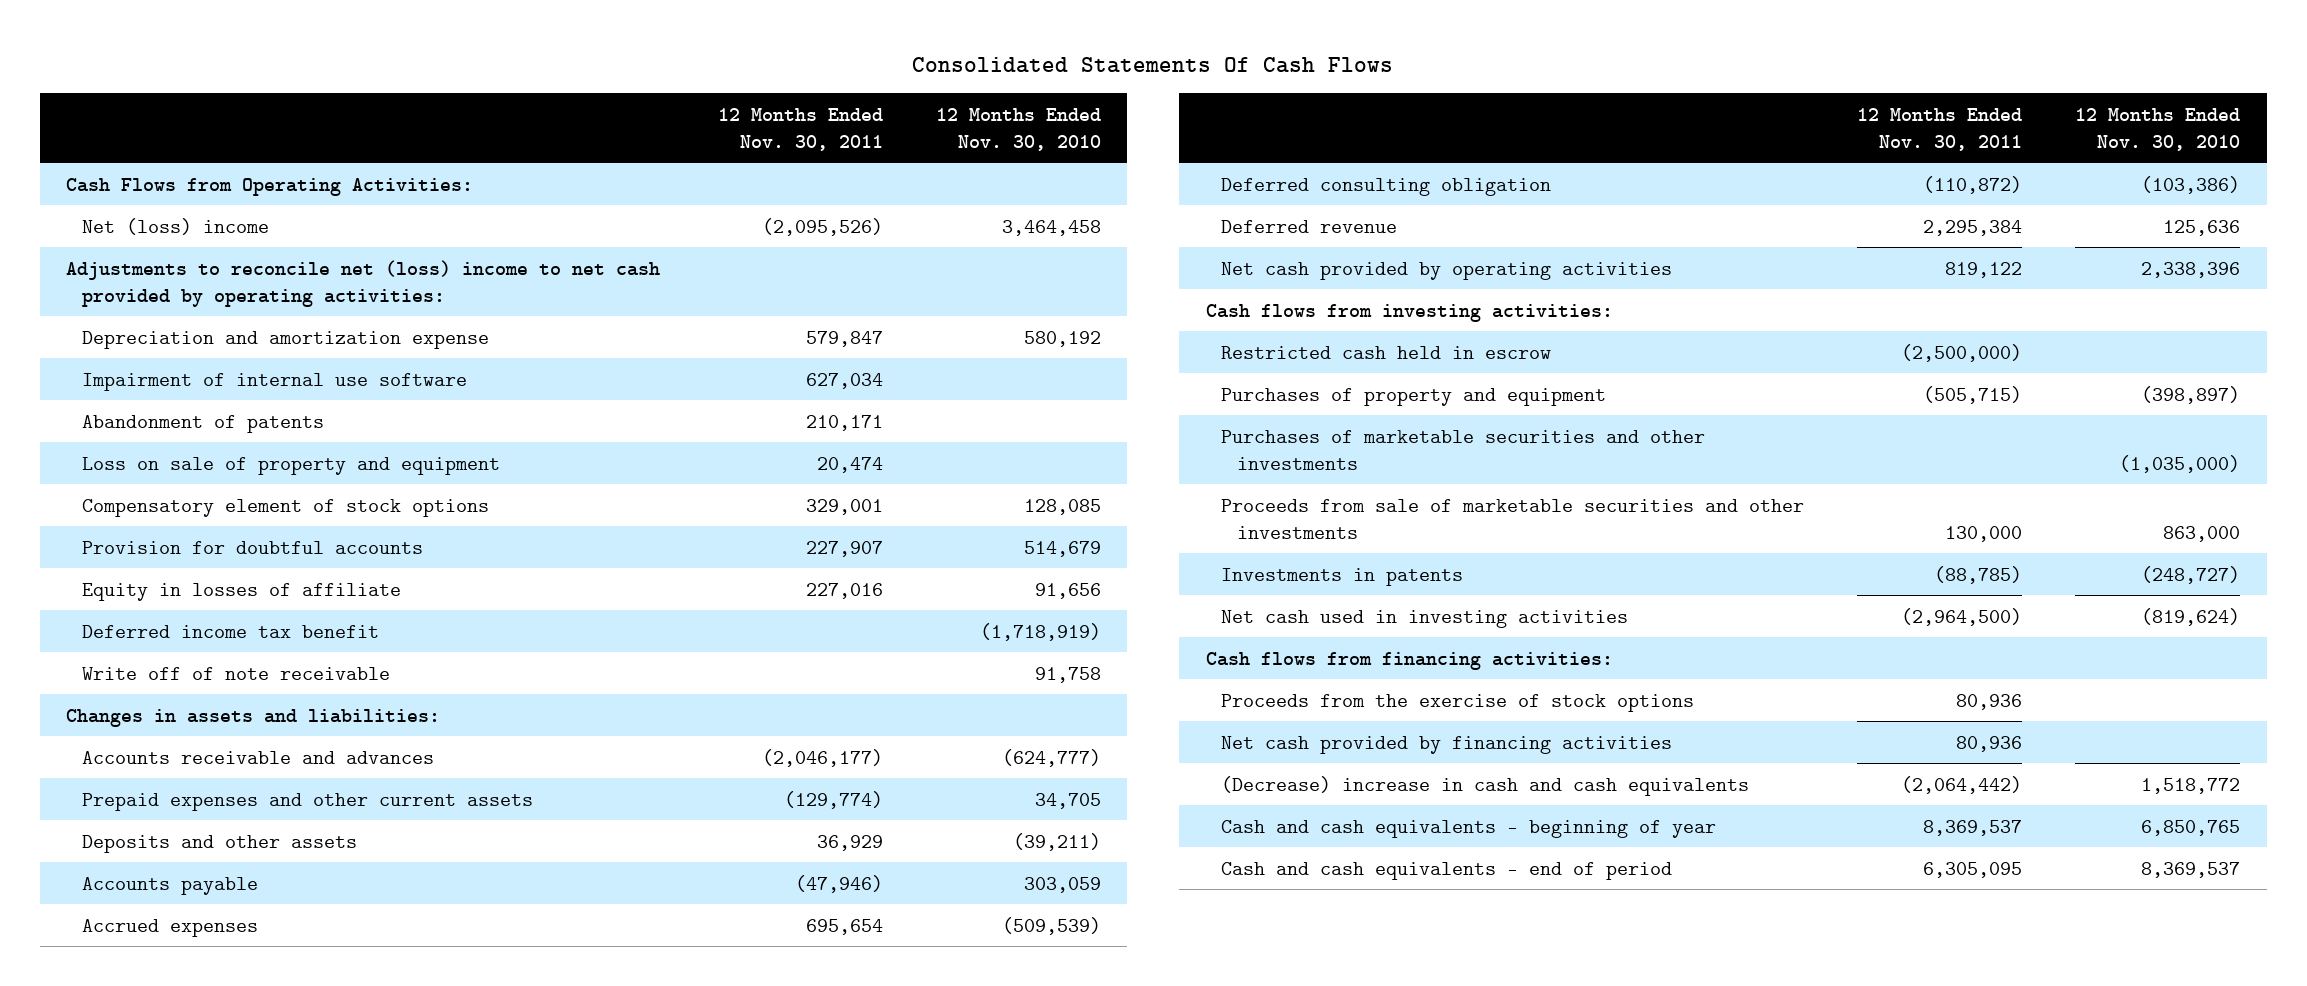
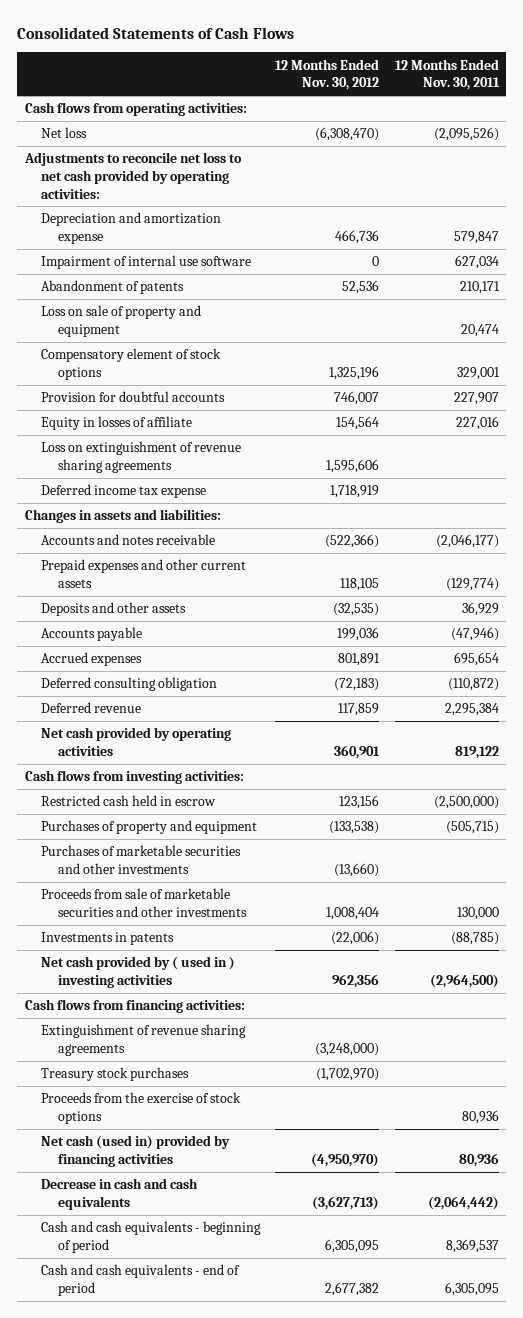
[912,57,1394,74] Consolidated Statements Of Cash Flows -> [17,26,295,39] Consolidated Statements of Cash Flows
[935,107,1101,151] 12 Months Ended Nov. 30, 2010 -> none
none -> [275,58,380,91] 12 Months Ended Nov. 30, 2012
[66,177,474,196] Cash Flows from Operating Activities: -> [24,102,247,117] Cash flows from operating activities:
[81,217,269,235] Net (loss) income -> [41,127,88,139] Net loss
[66,259,661,307] Adjustments to reconcile net (loss) income to net cash provided by operating activities: -> [23,152,242,199] Adjustments to reconcile net loss to net cash provided by operating activities:
[81,666,390,680] Write off of note receivable -> none
none -> [41,441,242,473] Loss on extinguishment of revenue sharing agreements
[81,624,379,638] Deferred income tax benefit -> [41,484,207,499] Deferred income tax expense
[81,750,434,764] Accounts receivable and advances -> [41,534,216,546] Accounts and notes receivable
[1221,609,1629,628] Net cash used in investing activities -> [41,956,236,988] Net cash provided by ( used in ) investing activities
none -> [41,1024,247,1056] Extinguishment of revenue sharing agreements
none -> [41,1067,190,1082] Treasury stock purchases
[1221,735,1673,754] Net cash provided by financing activities -> [41,1135,231,1167] Net cash (used in) provided by financing activities
[1221,775,1750,796] (Decrease) increase in cash and cash equivalents -> [41,1178,199,1210] Decrease in cash and cash equivalents
[1221,819,1717,838] Cash and cash equivalents - beginning of year -> [41,1221,262,1253] Cash and cash equivalents - beginning of period

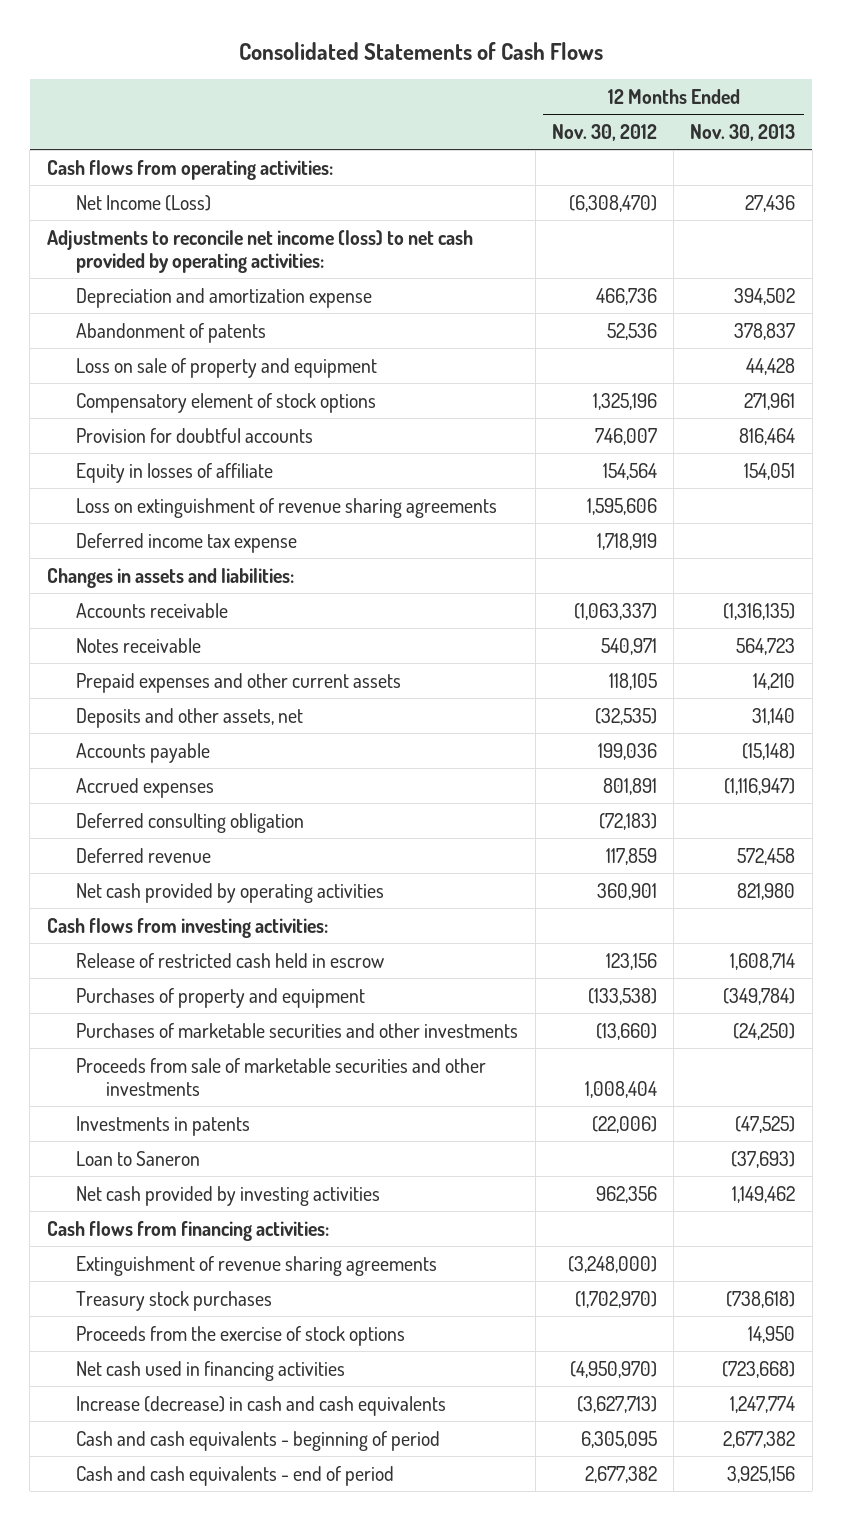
[394,58,500,91] 12 Months Ended Nov. 30, 2011 -> none
none -> [690,124,796,142] Nov. 30, 2013
[41,127,88,139] Net loss -> [76,194,212,211] Net Income (Loss)
[23,152,242,199] Adjustments to reconcile net loss to net cash provided by operating activities: -> [46,229,473,274] Adjustments to reconcile net income (loss) to net cash provided by operating activities:
[41,255,252,270] Impairment of internal use software -> none
[41,534,216,546] Accounts and notes receivable -> [76,602,229,618] Accounts receivable
[325,534,380,549] (522,366) -> [573,602,657,620] (1,063,337)
none -> [76,637,202,653] Notes receivable
[41,602,187,617] Deposits and other assets -> [76,707,304,728] Deposits and other assets, net
[41,795,217,807] Restricted cash held in escrow -> [76,952,385,968] Release of restricted cash held in escrow
none -> [76,1150,201,1166] Loan to Saneron
[41,956,236,988] Net cash provided by ( used in ) investing activities -> [76,1185,381,1206] Net cash provided by investing activities
[41,1135,231,1167] Net cash (used in) provided by financing activities -> [76,1360,346,1381] Net cash used in financing activities
[41,1178,199,1210] Decrease in cash and cash equivalents -> [76,1395,447,1416] Increase (decrease) in cash and cash equivalents

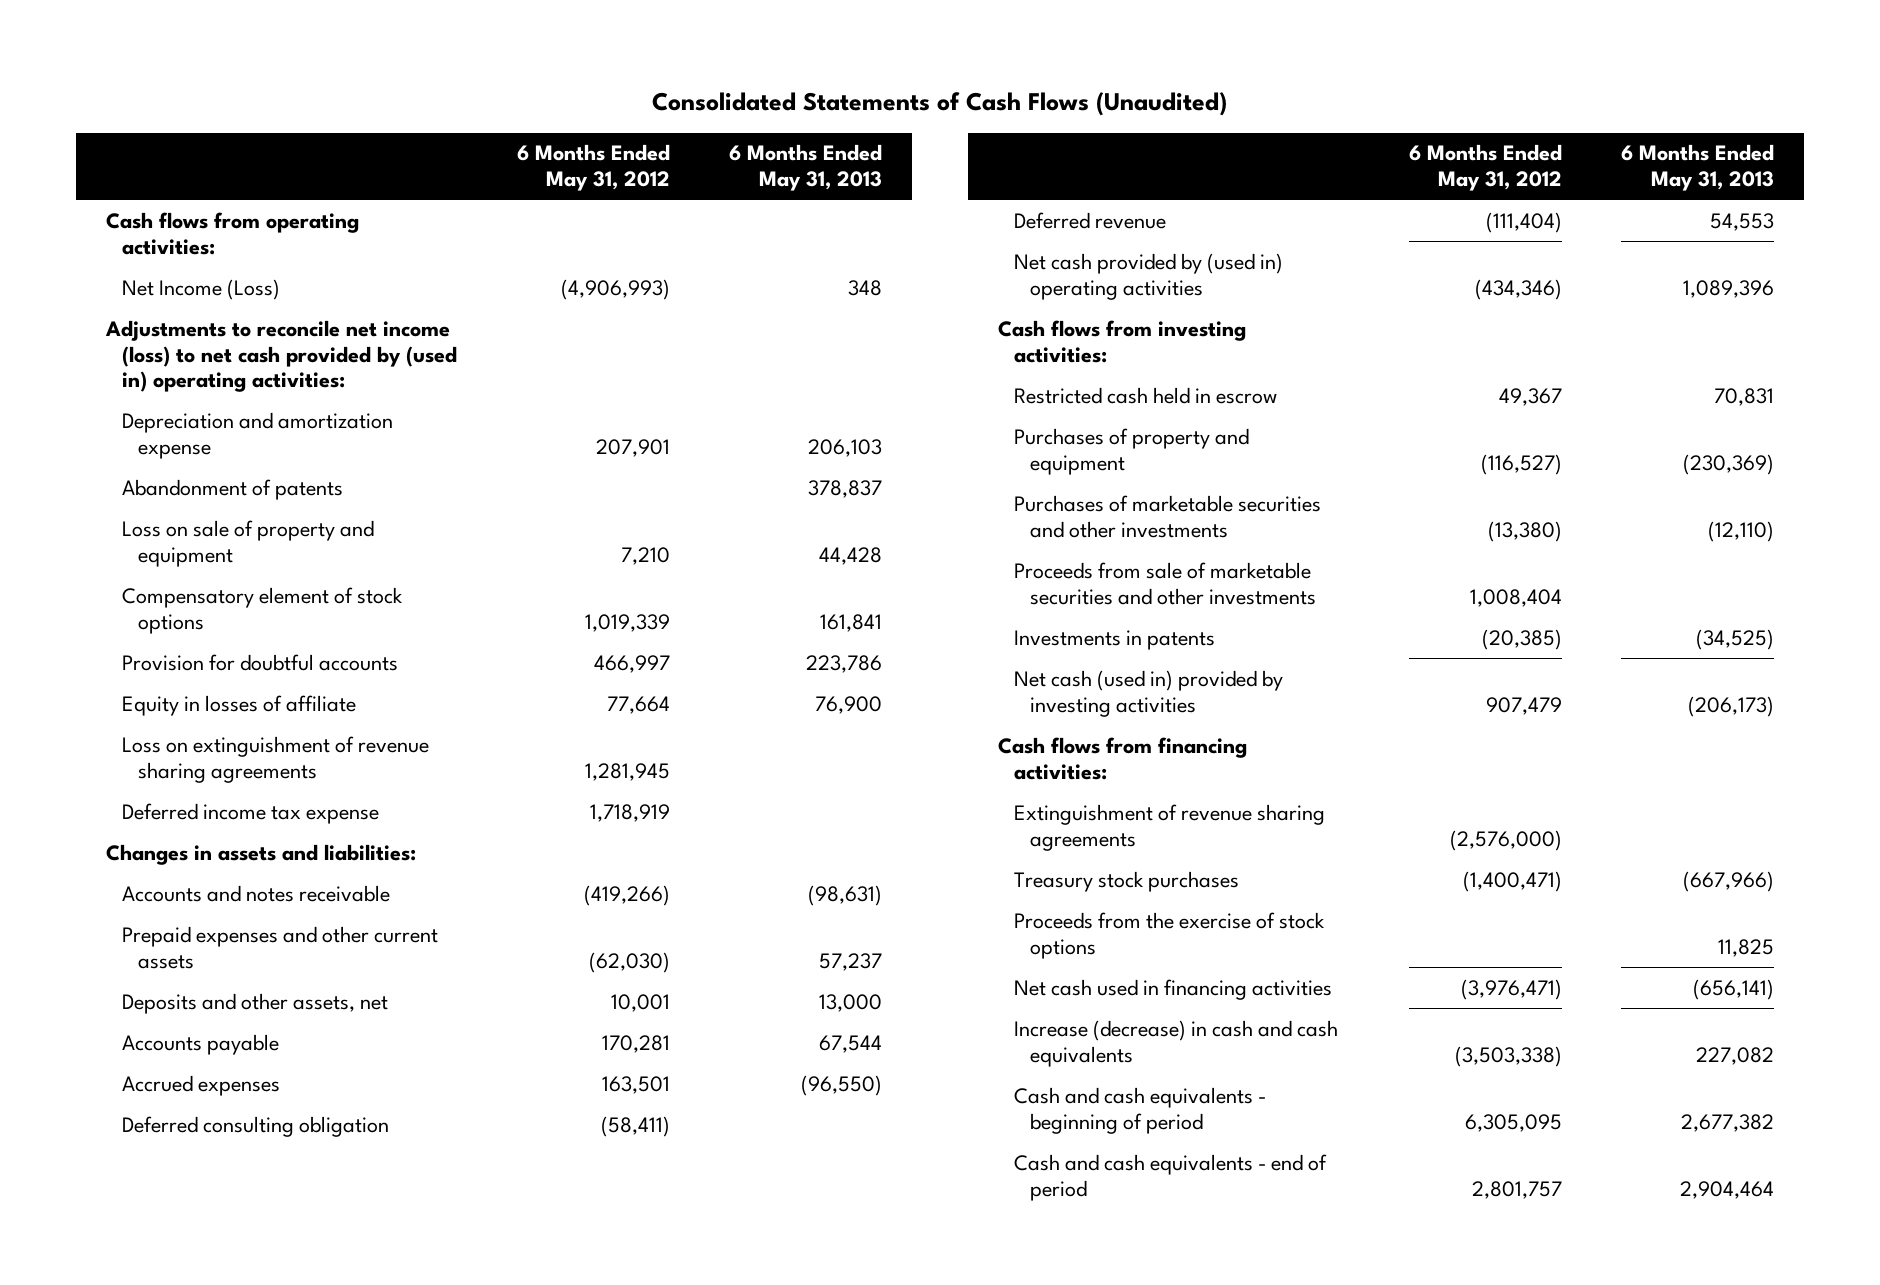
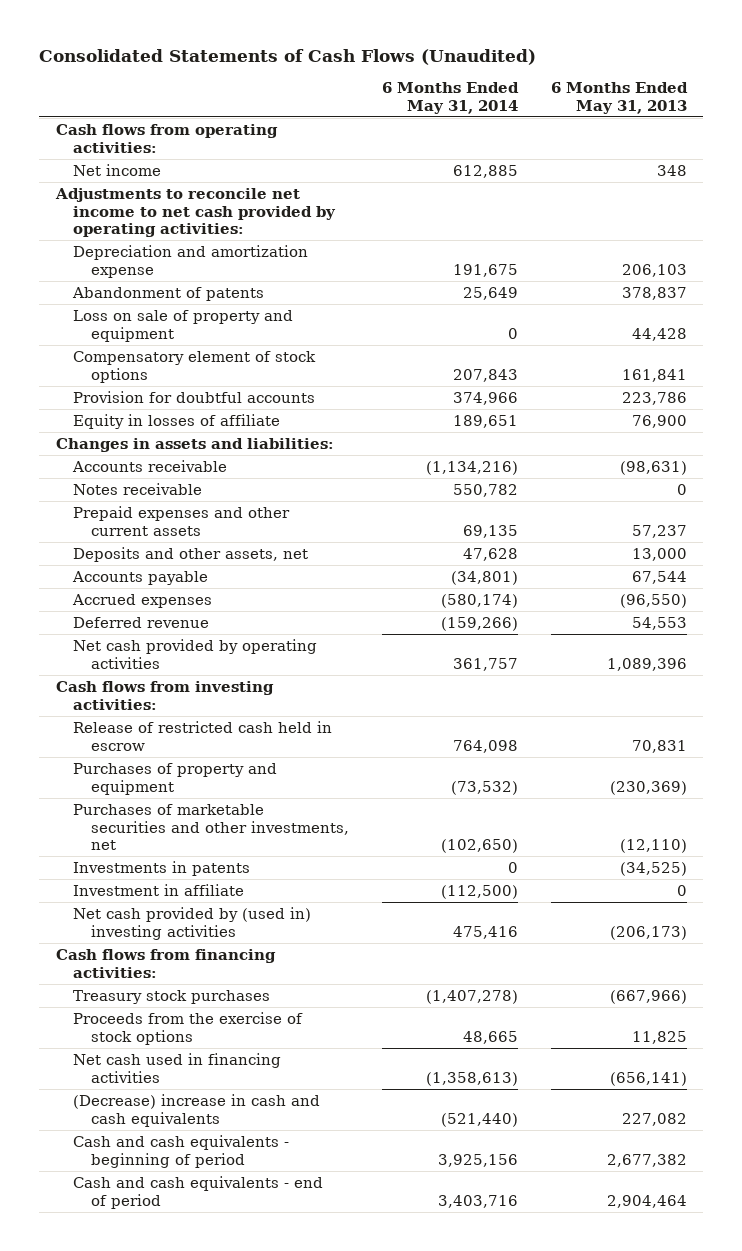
[516,144,670,192] 6 Months Ended May 31, 2012 -> none
none -> [382,82,520,114] 6 Months Ended May 31, 2014
[122,278,281,300] Net Income (Loss) -> [73,163,162,176] Net income
[104,319,458,393] Adjustments to reconcile net income (loss) to net cash provided by (used in) operating activities: -> [54,187,337,238] Adjustments to reconcile net income to net cash provided by operating activities:
[122,735,430,783] Loss on extinguishment of revenue sharing agreements -> none
[122,802,380,824] Deferred income tax expense -> none
[122,884,391,902] Accounts and notes receivable -> [72,459,228,472] Accounts receivable
none -> [73,482,203,495] Notes receivable
[122,1115,390,1137] Deferred consulting obligation -> none
[1013,252,1283,300] Net cash provided by (used in) operating activities -> [73,638,318,669] Net cash provided by operating activities
[1013,386,1277,404] Restricted cash held in escrow -> [73,720,333,751] Release of restricted cash held in escrow
[1013,561,1317,605] Proceeds from sale of marketable securities and other investments -> none
[1013,494,1321,538] Purchases of marketable securities and other investments -> [73,803,350,851] Purchases of marketable securities and other investments, net
none -> [73,883,245,896] Investment in affiliate
[1013,669,1283,717] Net cash (used in) provided by investing activities -> [73,906,312,940] Net cash provided by (used in) investing activities
[1013,803,1325,851] Extinguishment of revenue sharing agreements -> none
[1013,1019,1338,1067] Increase (decrease) in cash and cash equivalents -> [73,1093,321,1127] (Decrease) increase in cash and cash equivalents

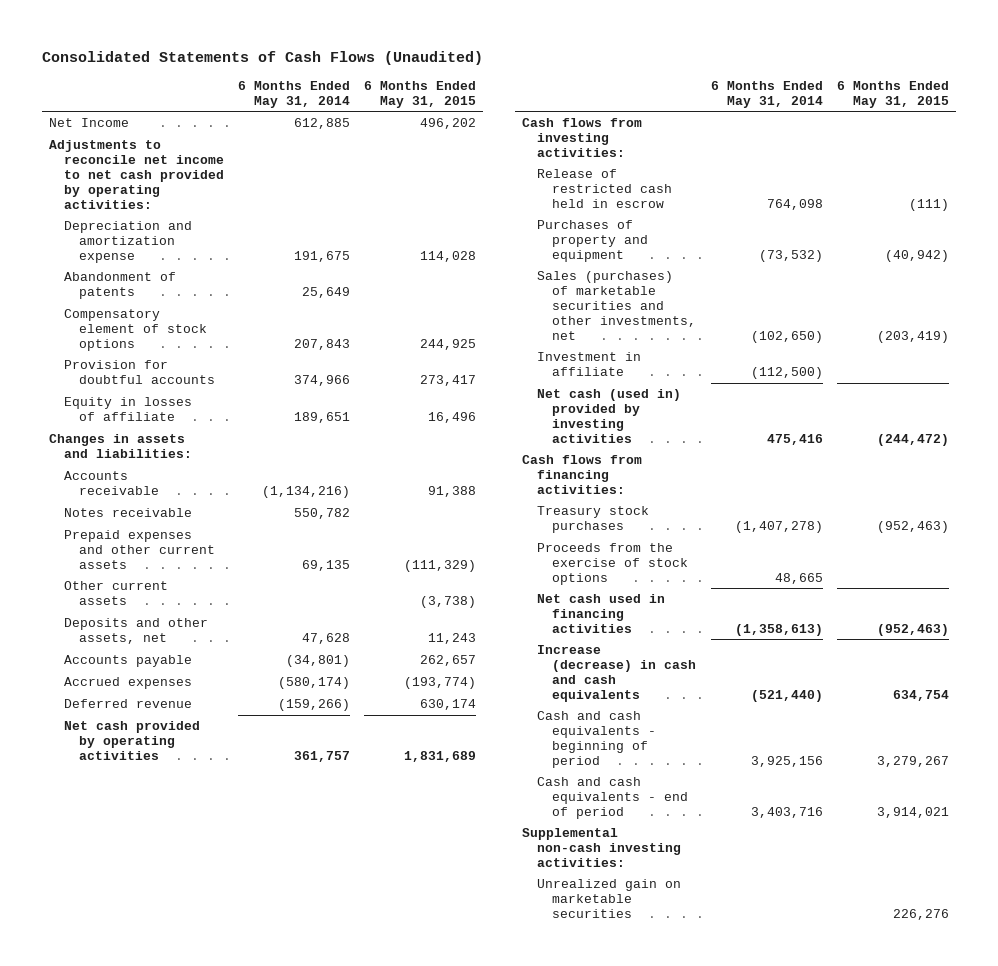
[550,82,688,114] 6 Months Ended May 31, 2013 -> none
none -> [363,81,476,108] 6 Months Ended May 31, 2015
[55,123,278,153] Cash flows from operating activities: -> none
[73,163,162,176] Net income -> [48,118,129,128] Net Income
[73,309,294,342] Loss on sale of property and equipment -> none
none -> [63,581,168,605] Other current assets
[73,860,251,876] Investments in patents -> none
[73,803,350,851] Purchases of marketable securities and other investments, net -> [537,271,697,340] Sales (purchases) of marketable securities and other investments, net
[73,906,312,940] Net cash provided by (used in) investing activities -> [537,389,682,443] Net cash (used in) provided by investing activities
[73,1093,321,1127] (Decrease) increase in cash and cash equivalents -> [537,645,697,702] Increase (decrease) in cash and cash equivalents
none -> [522,828,682,867] Supplemental non-cash investing activities:
none -> [537,879,682,918] Unrealized gain on marketable securities

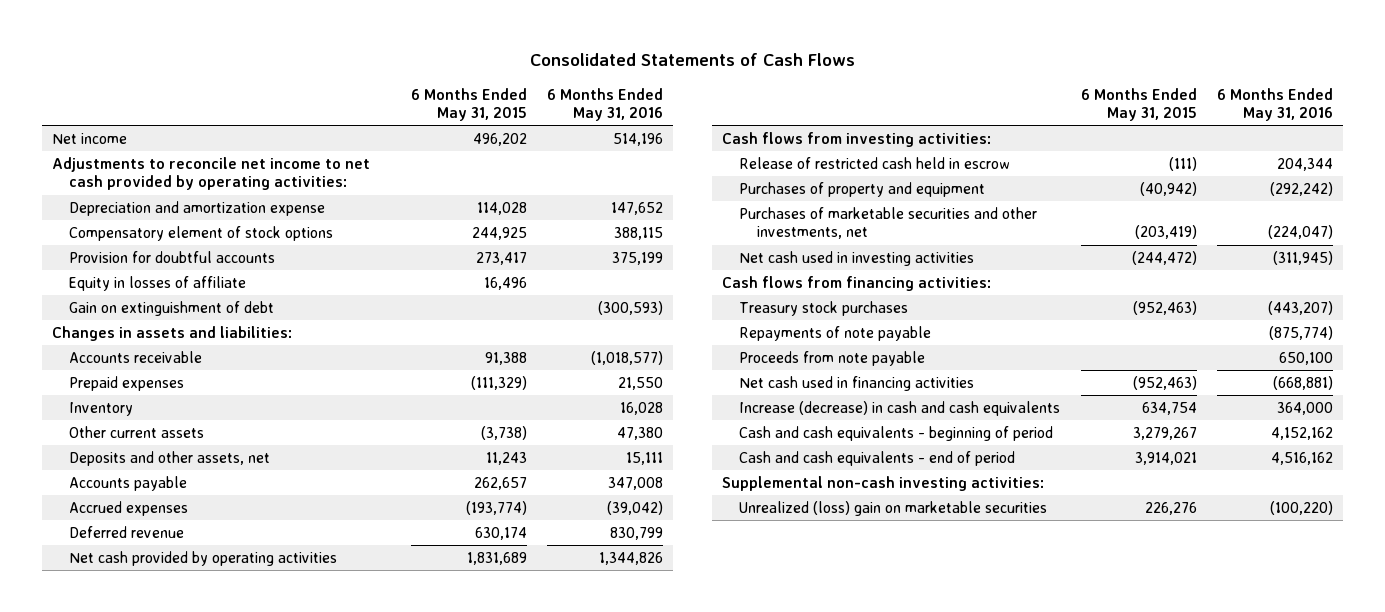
[41,50,483,65] Consolidated Statements of Cash Flows (Unaudited) -> [529,53,855,67] Consolidated Statements of Cash Flows
[237,81,350,108] 6 Months Ended May 31, 2014 -> none
none -> [547,87,664,122] 6 Months Ended May 31, 2016
[48,118,129,128] Net Income -> [52,132,128,144] Net income
[63,272,176,299] Abandonment of patents -> none
none -> [69,300,275,316] Gain on extinguishment of debt
[63,508,192,518] Notes receivable -> none
[63,530,215,569] Prepaid expenses and other current assets -> [69,375,185,391] Prepaid expenses
none -> [69,401,134,416] Inventory
[537,352,642,376] Investment in affiliate -> none
[537,271,697,340] Sales (purchases) of marketable securities and other investments, net -> [739,206,1038,240] Purchases of marketable securities and other investments, net
[537,389,682,443] Net cash (used in) provided by investing activities -> [739,250,975,266] Net cash used in investing activities
[537,543,689,585] Proceeds from the exercise of stock options -> none
none -> [739,325,932,341] Repayments of note payable
none -> [739,350,926,366] Proceeds from note payable
[537,879,682,918] Unrealized gain on marketable securities -> [739,500,1048,516] Unrealized (loss) gain on marketable securities

